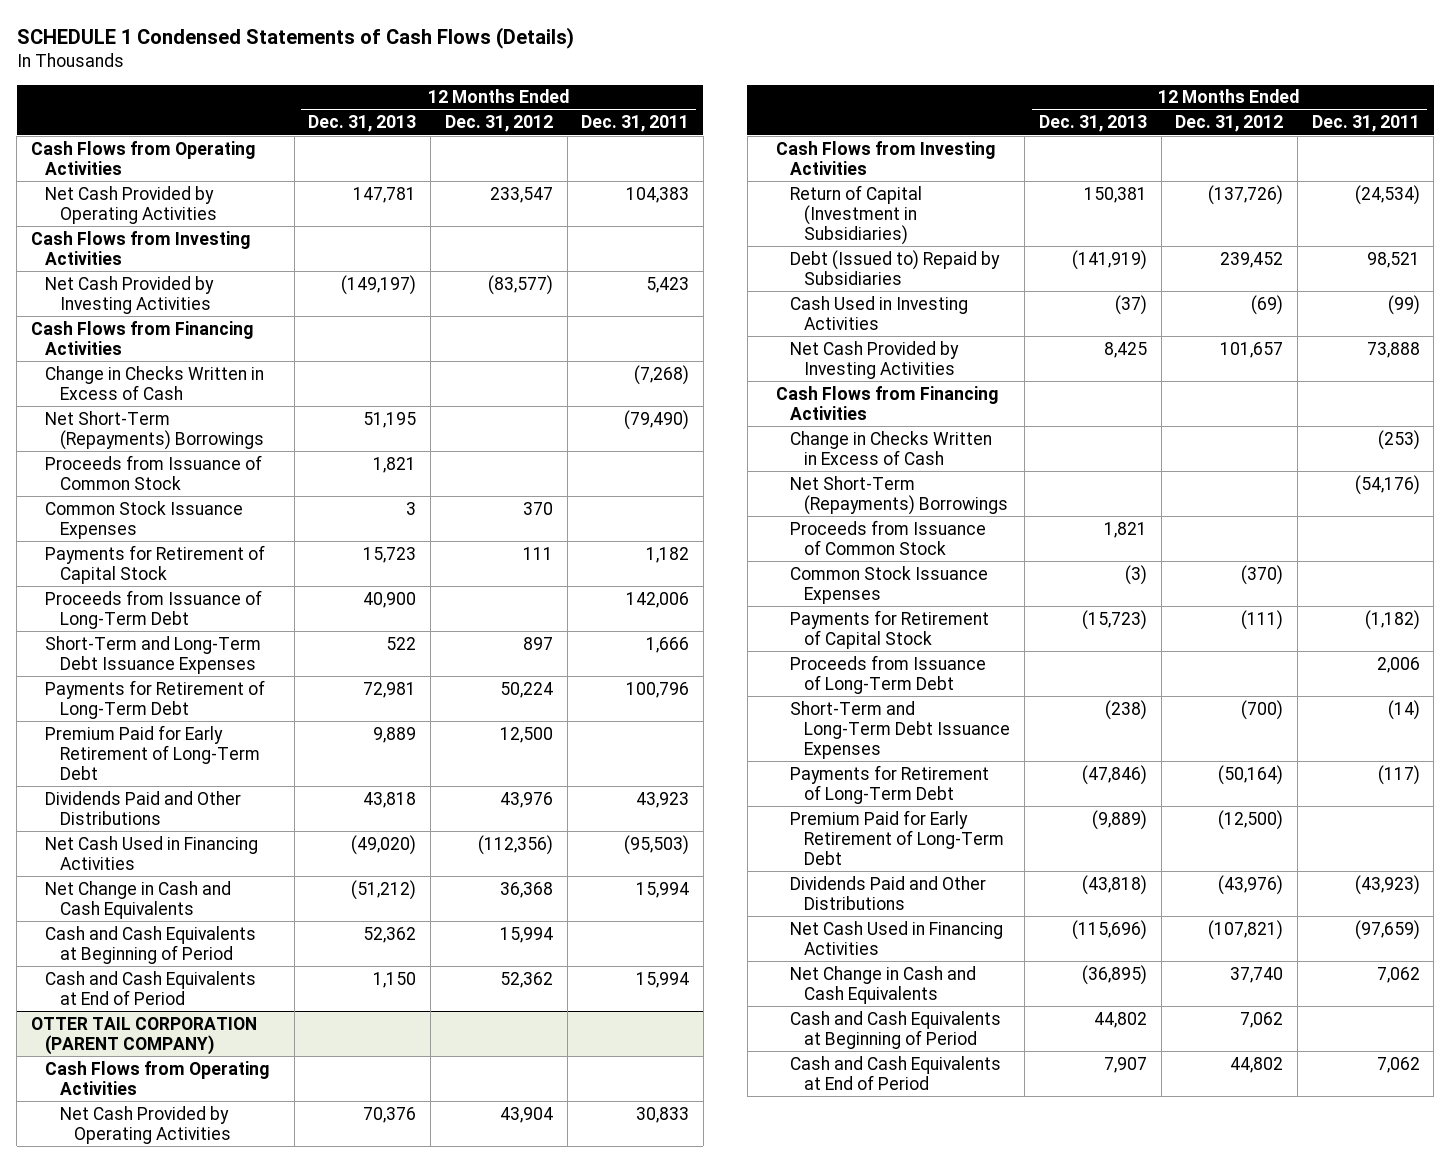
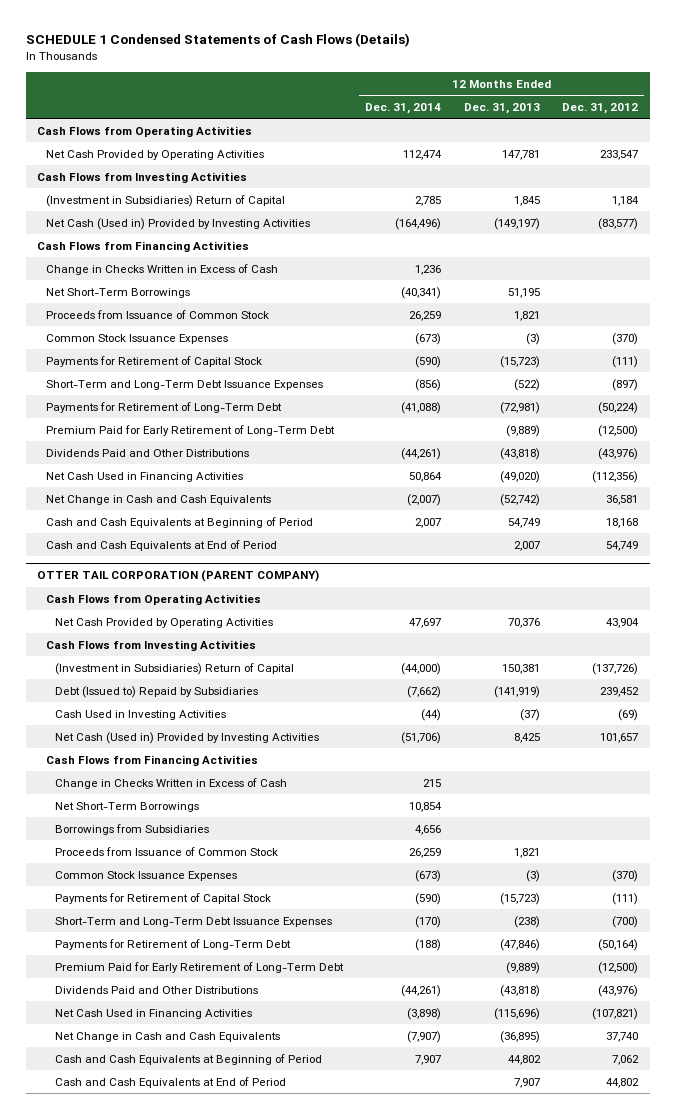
[581,115,690,133] Dec. 31, 2011 -> none
none -> [365,102,442,114] Dec. 31, 2014
none -> [45,194,285,207] (Investment in Subsidiaries) Return of Capital
[45,275,215,314] Net Cash Provided by Investing Activities -> [45,217,310,230] Net Cash (Used in) Provided by Investing Activities
[45,410,264,450] Net Short-Term (Repayments) Borrowings -> [45,287,190,298] Net Short-Term Borrowings
[45,589,263,629] Proceeds from Issuance of Long-Term Debt -> none
[406,501,417,515] 3 -> [525,332,540,345] (3)
[522,501,553,515] 370 -> [612,332,639,345] (370)
[363,546,417,563] 15,723 -> [499,355,540,368] (15,723)
[522,546,553,560] 111 -> [612,355,639,368] (111)
[386,636,417,650] 522 -> [513,378,540,391] (522)
[522,636,553,650] 897 -> [612,378,639,391] (897)
[363,681,417,698] 72,981 -> [499,401,540,414] (72,981)
[499,681,553,698] 50,224 -> [598,401,639,414] (50,224)
[373,726,417,743] 9,889 -> [505,424,540,437] (9,889)
[499,726,553,743] 12,500 -> [598,424,639,437] (12,500)
[363,791,417,808] 43,818 -> [499,447,540,460] (43,818)
[499,791,553,808] 43,976 -> [598,447,639,460] (43,976)
[351,879,417,900] (51,212) -> [499,493,540,506] (52,742)
[499,881,553,898] 36,368 -> [606,494,639,505] 36,581
[363,926,417,943] 52,362 -> [507,517,540,528] 54,749
[499,926,553,943] 15,994 -> [606,517,639,528] 18,168
[373,971,417,988] 1,150 -> [513,540,540,551] 2,007
[499,971,553,988] 52,362 -> [606,540,639,551] 54,749
[790,184,923,245] Return of Capital (Investment in Subsidiaries) -> [54,662,294,675] (Investment in Subsidiaries) Return of Capital
[790,340,960,379] Net Cash Provided by Investing Activities -> [54,731,319,744] Net Cash (Used in) Provided by Investing Activities
[790,475,1009,515] Net Short-Term (Repayments) Borrowings -> [54,801,199,812] Net Short-Term Borrowings
none -> [54,823,209,835] Borrowings from Subsidiaries
[790,654,987,694] Proceeds from Issuance of Long-Term Debt -> none

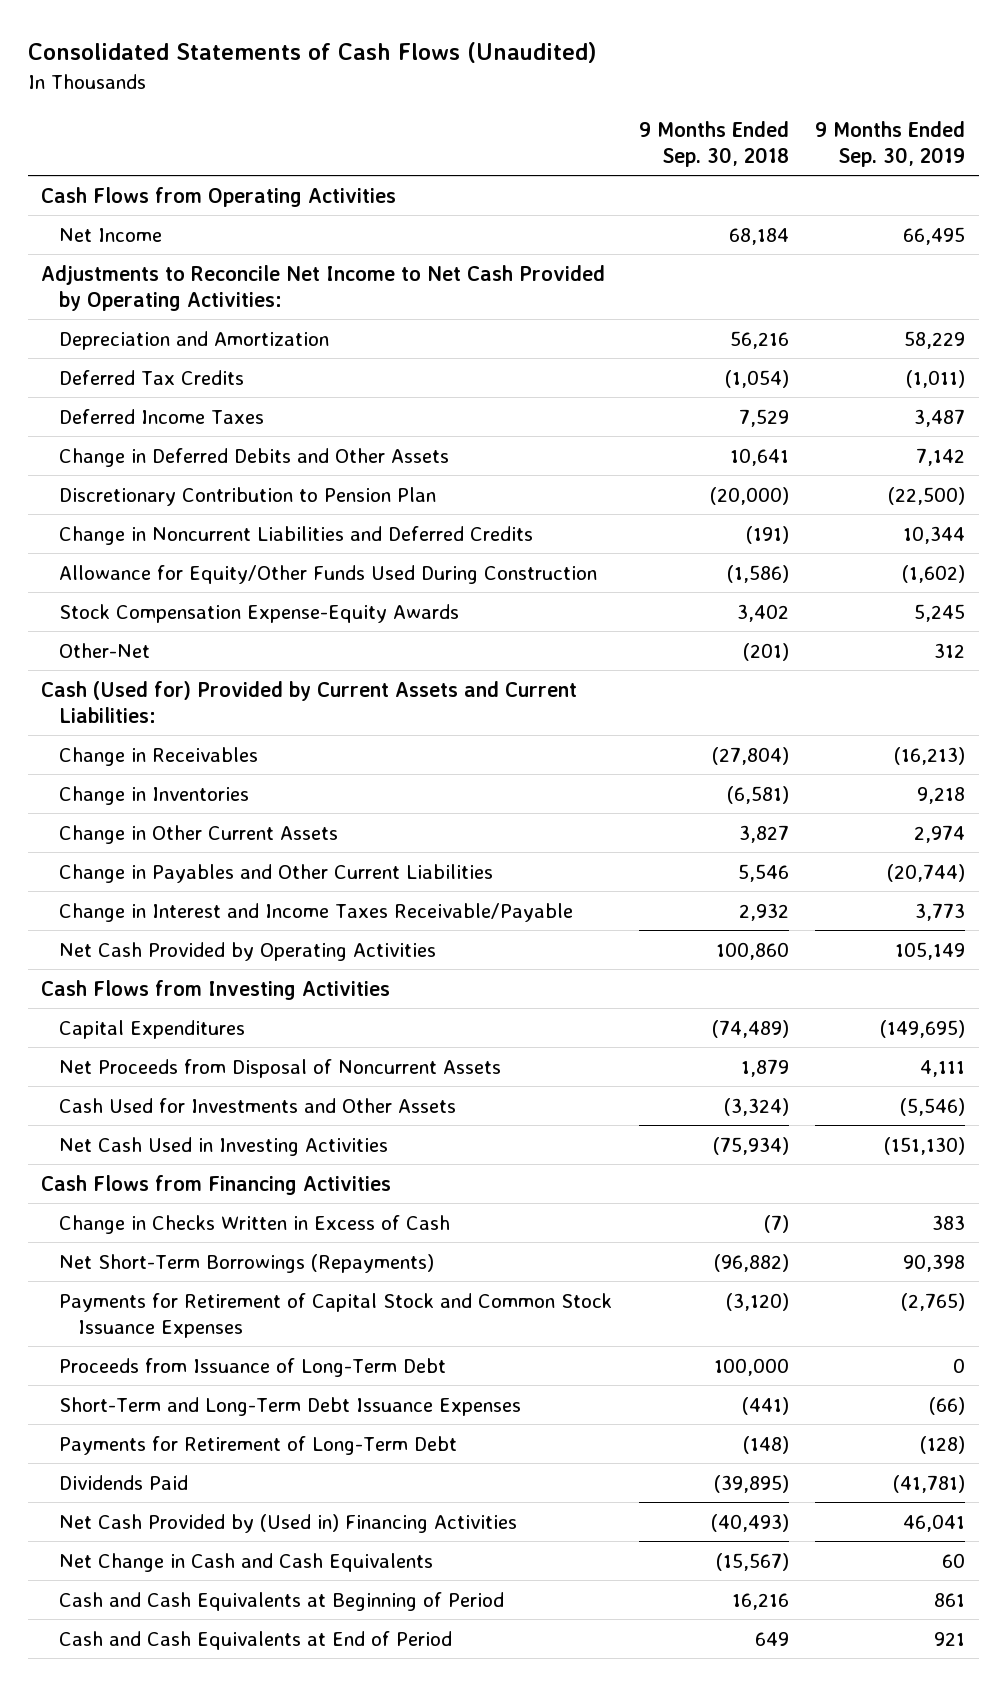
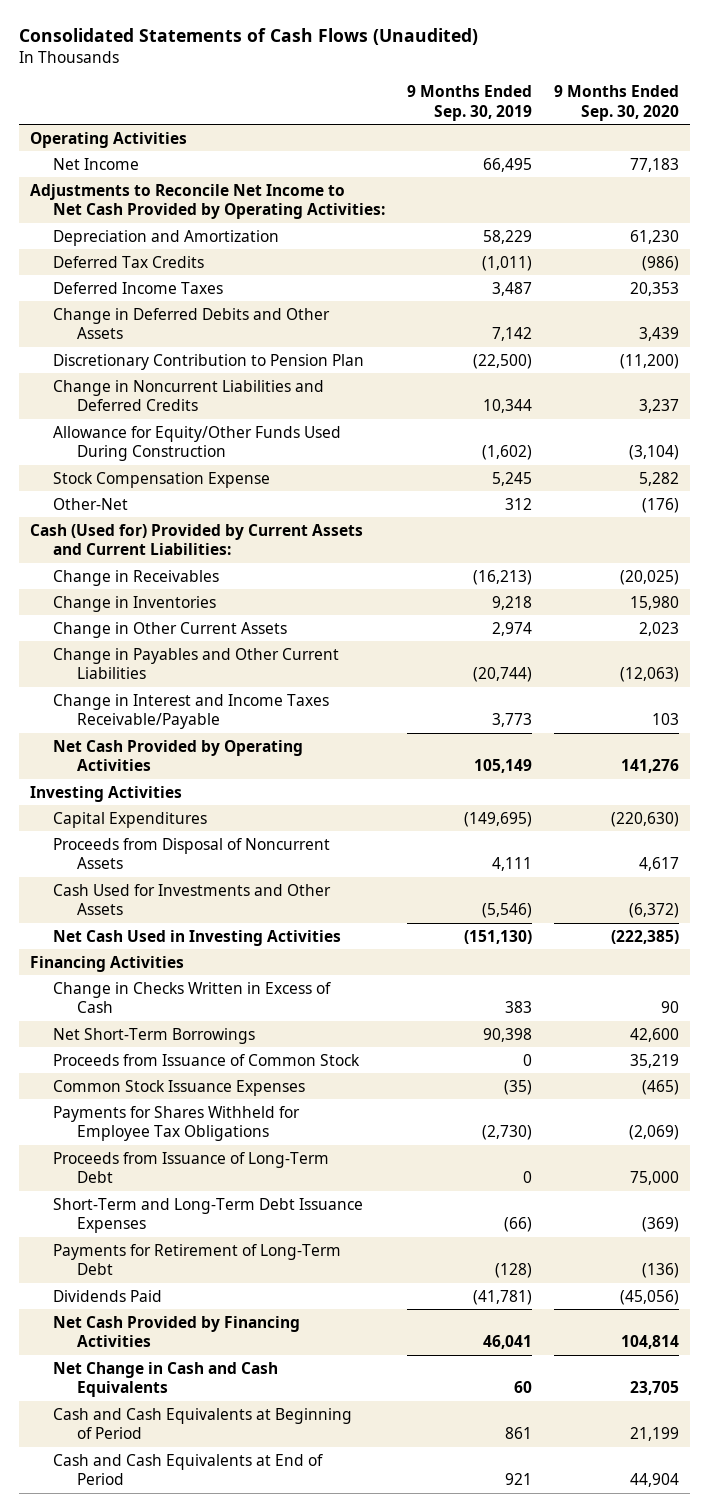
[638,120,789,167] 9 Months Ended Sep. 30, 2018 -> none
none -> [554,84,680,121] 9 Months Ended Sep. 30, 2020
[40,186,396,207] Cash Flows from Operating Activities -> [29,131,187,148] Operating Activities
[59,603,460,623] Stock Compensation Expense-Equity Awards -> [53,471,271,488] Stock Compensation Expense
[40,979,390,1000] Cash Flows from Investing Activities -> [29,785,182,802] Investing Activities
[59,1058,502,1078] Net Proceeds from Disposal of Noncurrent Assets -> [53,837,331,870] Proceeds from Disposal of Noncurrent Assets
[40,1174,391,1195] Cash Flows from Financing Activities -> [29,955,184,972] Financing Activities
[59,1292,613,1339] Payments for Retirement of Capital Stock and Common Stock Issuance Expenses -> none
[59,1253,435,1273] Net Short-Term Borrowings (Repayments) -> [53,1027,256,1044] Net Short-Term Borrowings
none -> [53,1053,361,1066] Proceeds from Issuance of Common Stock
none -> [53,1079,306,1096] Common Stock Issuance Expenses
none -> [53,1105,301,1142] Payments for Shares Withheld for Employee Tax Obligations
[59,1513,518,1533] Net Cash Provided by (Used in) Financing Activities -> [53,1315,301,1348] Net Cash Provided by Financing Activities

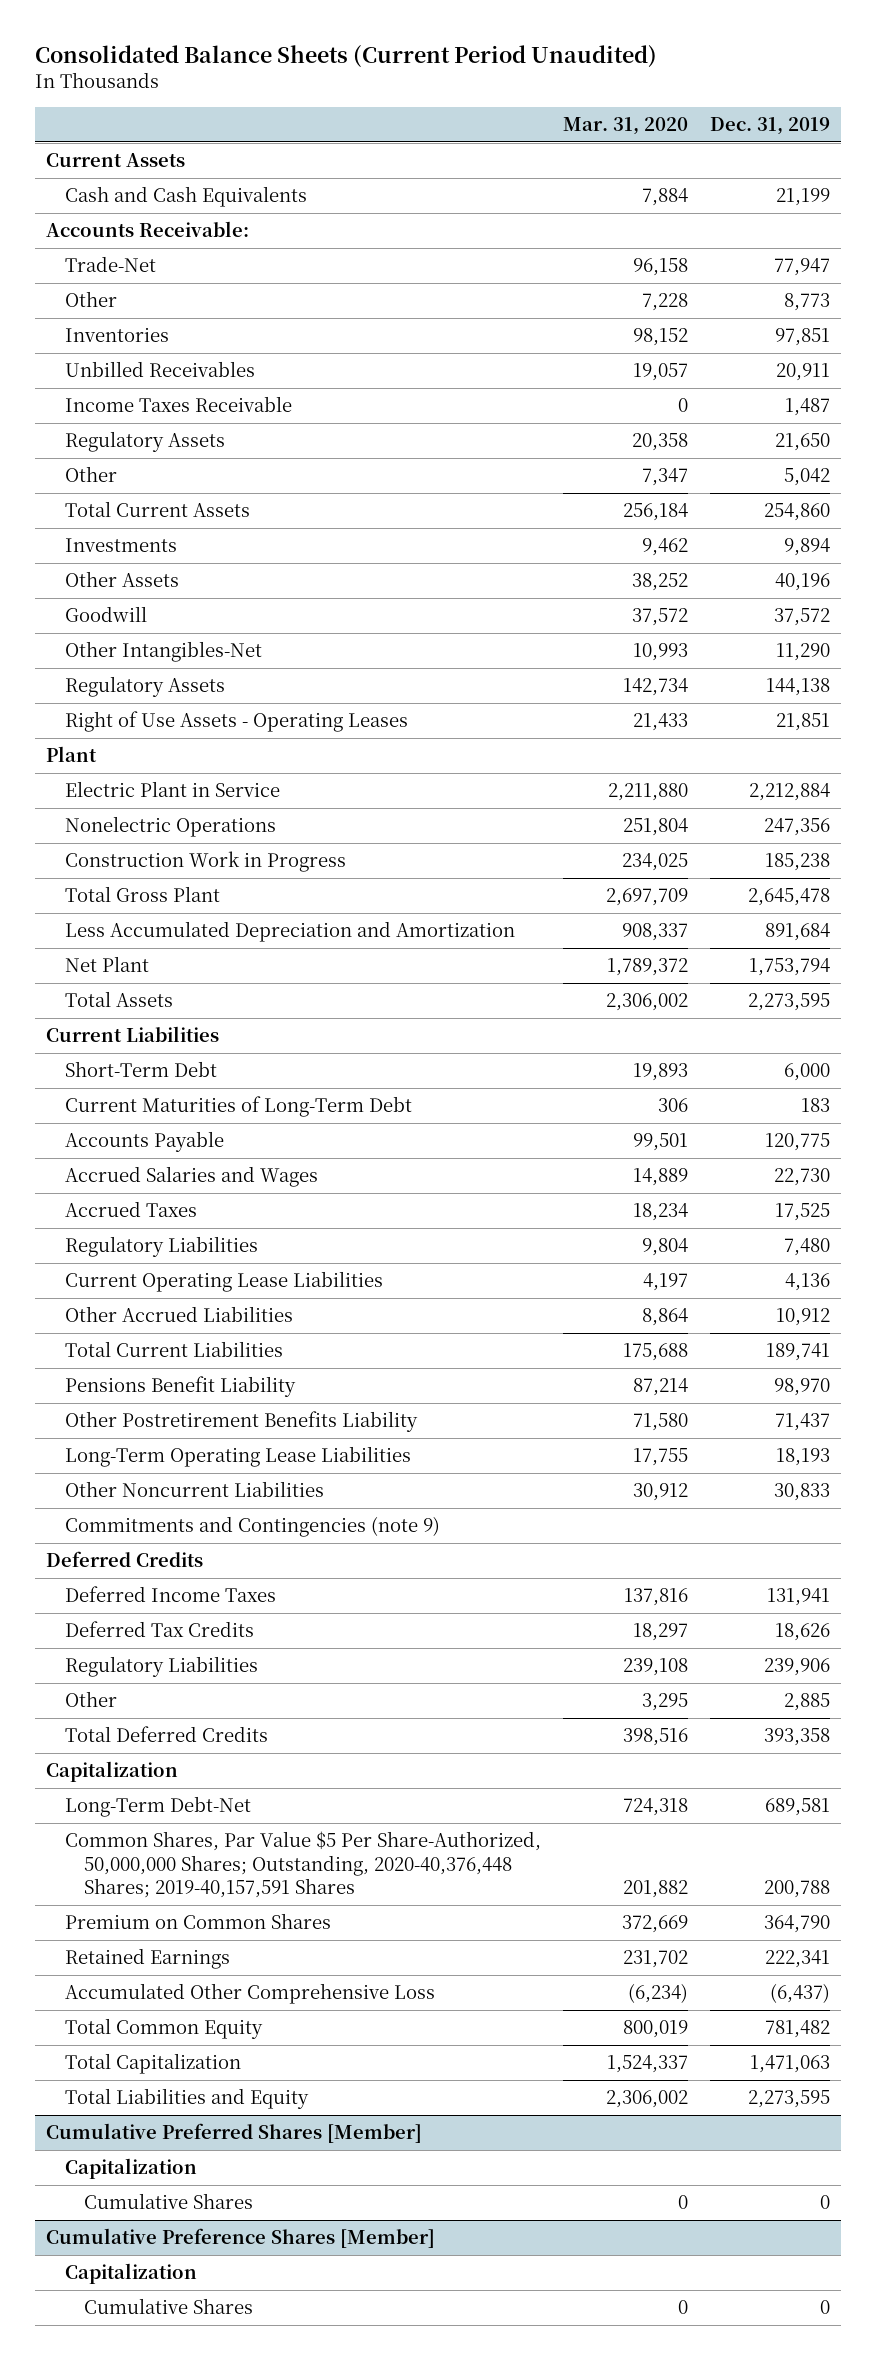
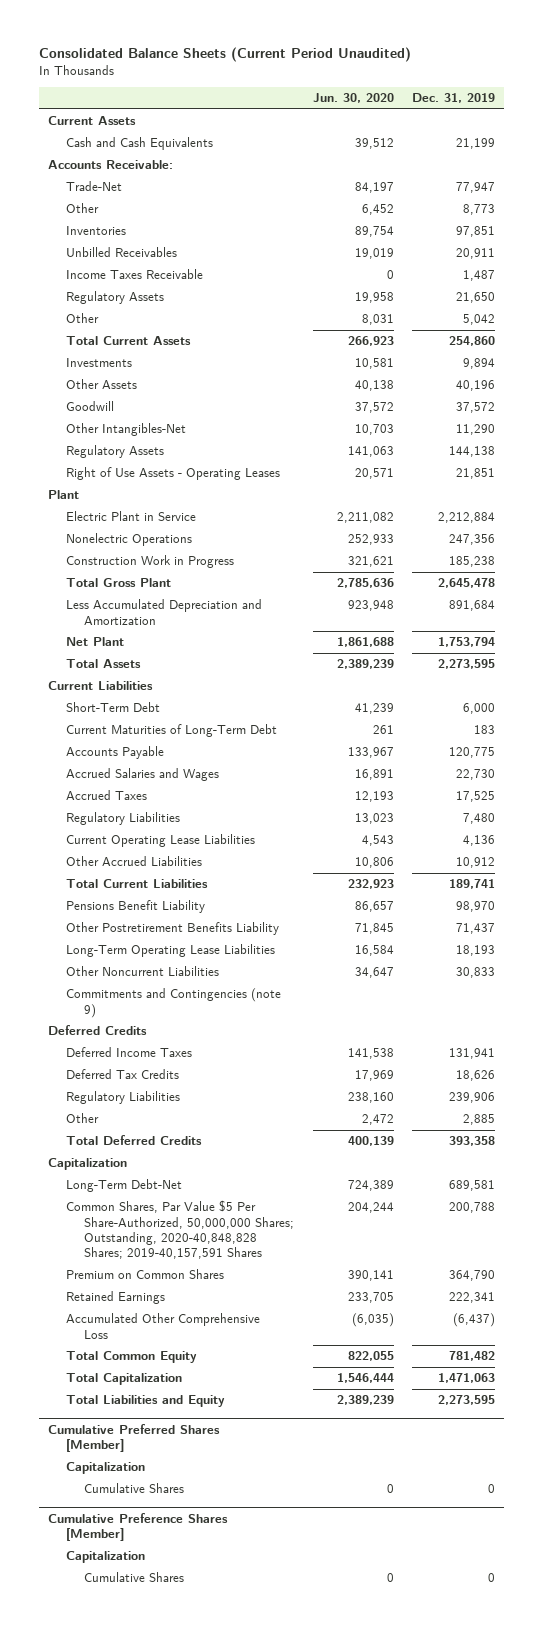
[562,117,688,136] Mar. 31, 2020 -> none
none -> [312,93,394,104] Jun. 30, 2020
[64,1831,541,1899] Common Shares, Par Value $5 Per Share-Authorized, 50,000,000 Shares; Outstanding, 2020-40,376,448 Shares; 2019-40,157,591 Shares -> [66,1200,295,1260] Common Shares, Par Value $5 Per Share-Authorized, 50,000,000 Shares; Outstanding, 2020-40,848,828 Shares; 2019-40,157,591 Shares

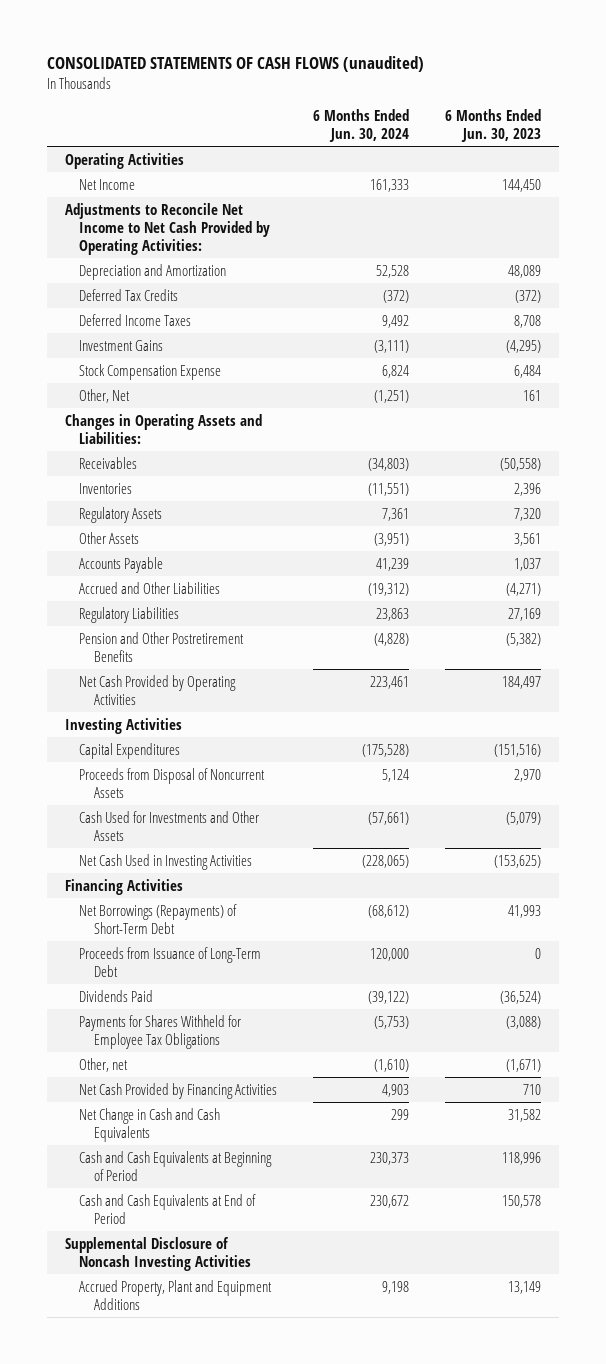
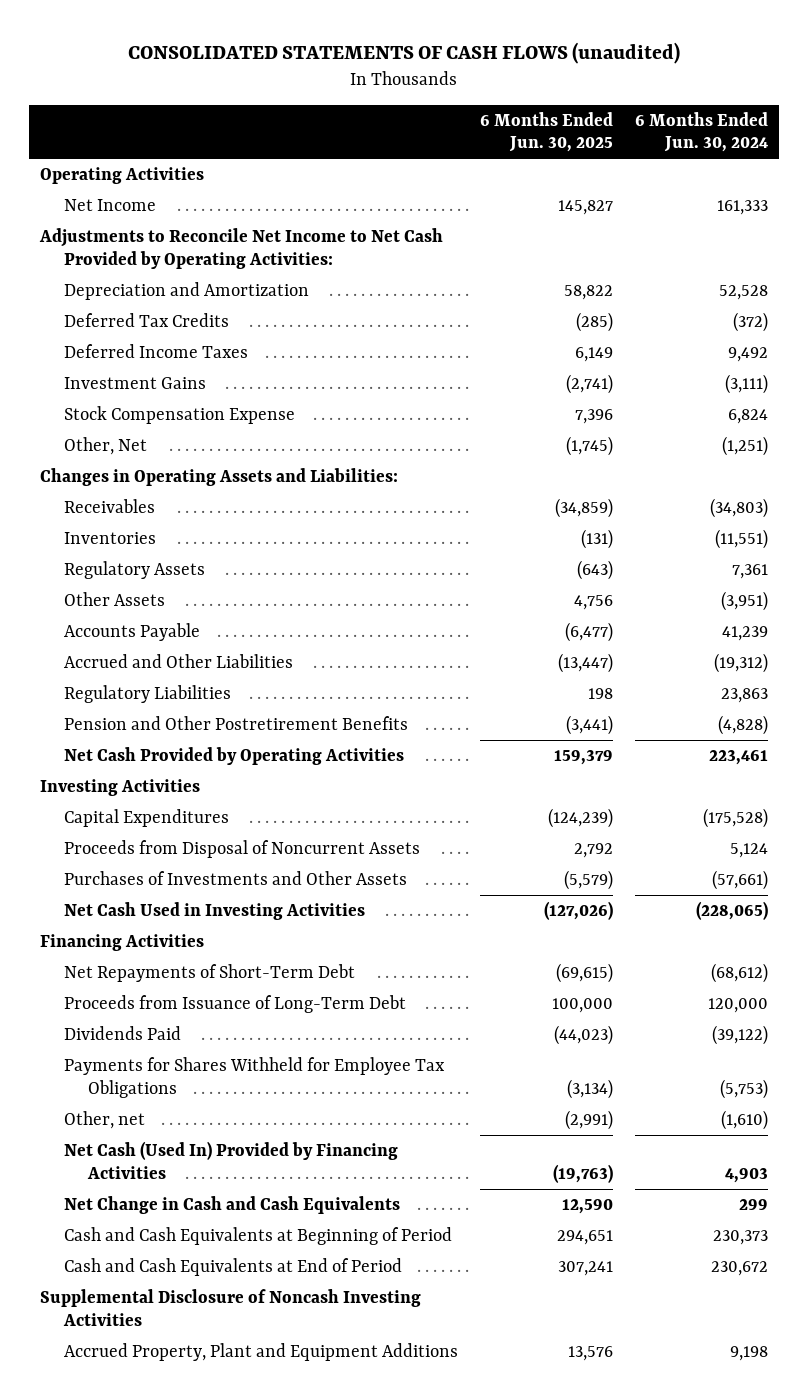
[445,108,542,142] 6 Months Ended Jun. 30, 2023 -> none
none -> [480,111,614,153] 6 Months Ended Jun. 30, 2025
[79,810,260,841] Cash Used for Investments and Other Assets -> [63,871,407,886] Purchases of Investments and Other Assets
[79,903,238,934] Net Borrowings (Repayments) of Short-Term Debt -> [63,964,355,983] Net Repayments of Short-Term Debt
[79,1082,278,1099] Net Cash Provided by Financing Activities -> [63,1141,398,1179] Net Cash (Used In) Provided by Financing Activities

